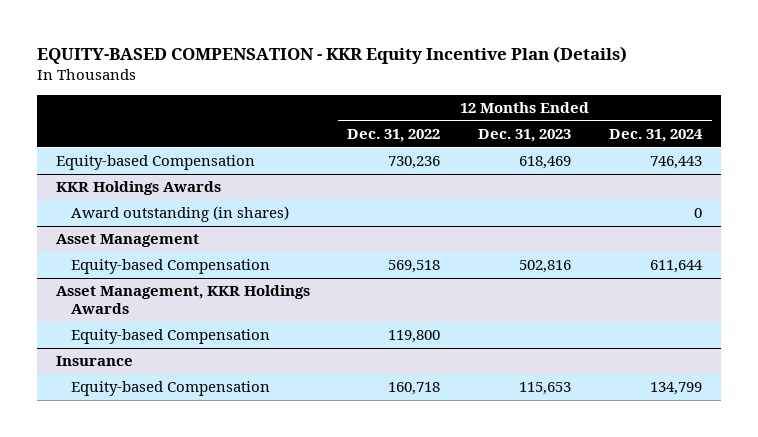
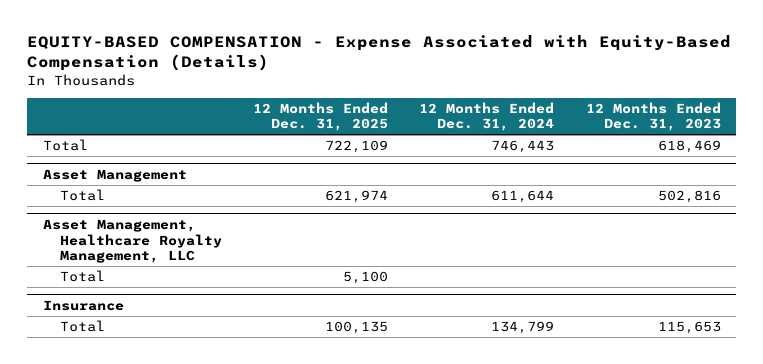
[36,45,627,64] EQUITY-BASED COMPENSATION - KKR Equity Incentive Plan (Details) -> [27,35,732,72] EQUITY-BASED COMPENSATION - Expense Associated with Equity-Based Compensation (Details)
[347,129,441,143] Dec. 31, 2022 -> none
none -> [252,101,388,132] 12 Months Ended Dec. 31, 2025
[55,181,221,196] KKR Holdings Awards -> none
[71,206,290,223] Award outstanding (in shares) -> none
[55,155,255,171] Equity-based Compensation -> [42,139,88,152] Total
[55,285,310,315] Asset Management, KKR Holdings Awards -> none
[71,259,271,275] Equity-based Compensation -> [59,189,105,202] Total
none -> [42,218,222,264] Asset Management, Healthcare Royalty Management, LLC
[71,329,271,345] Equity-based Compensation -> [59,270,105,283] Total
[71,381,271,397] Equity-based Compensation -> [59,320,105,333] Total

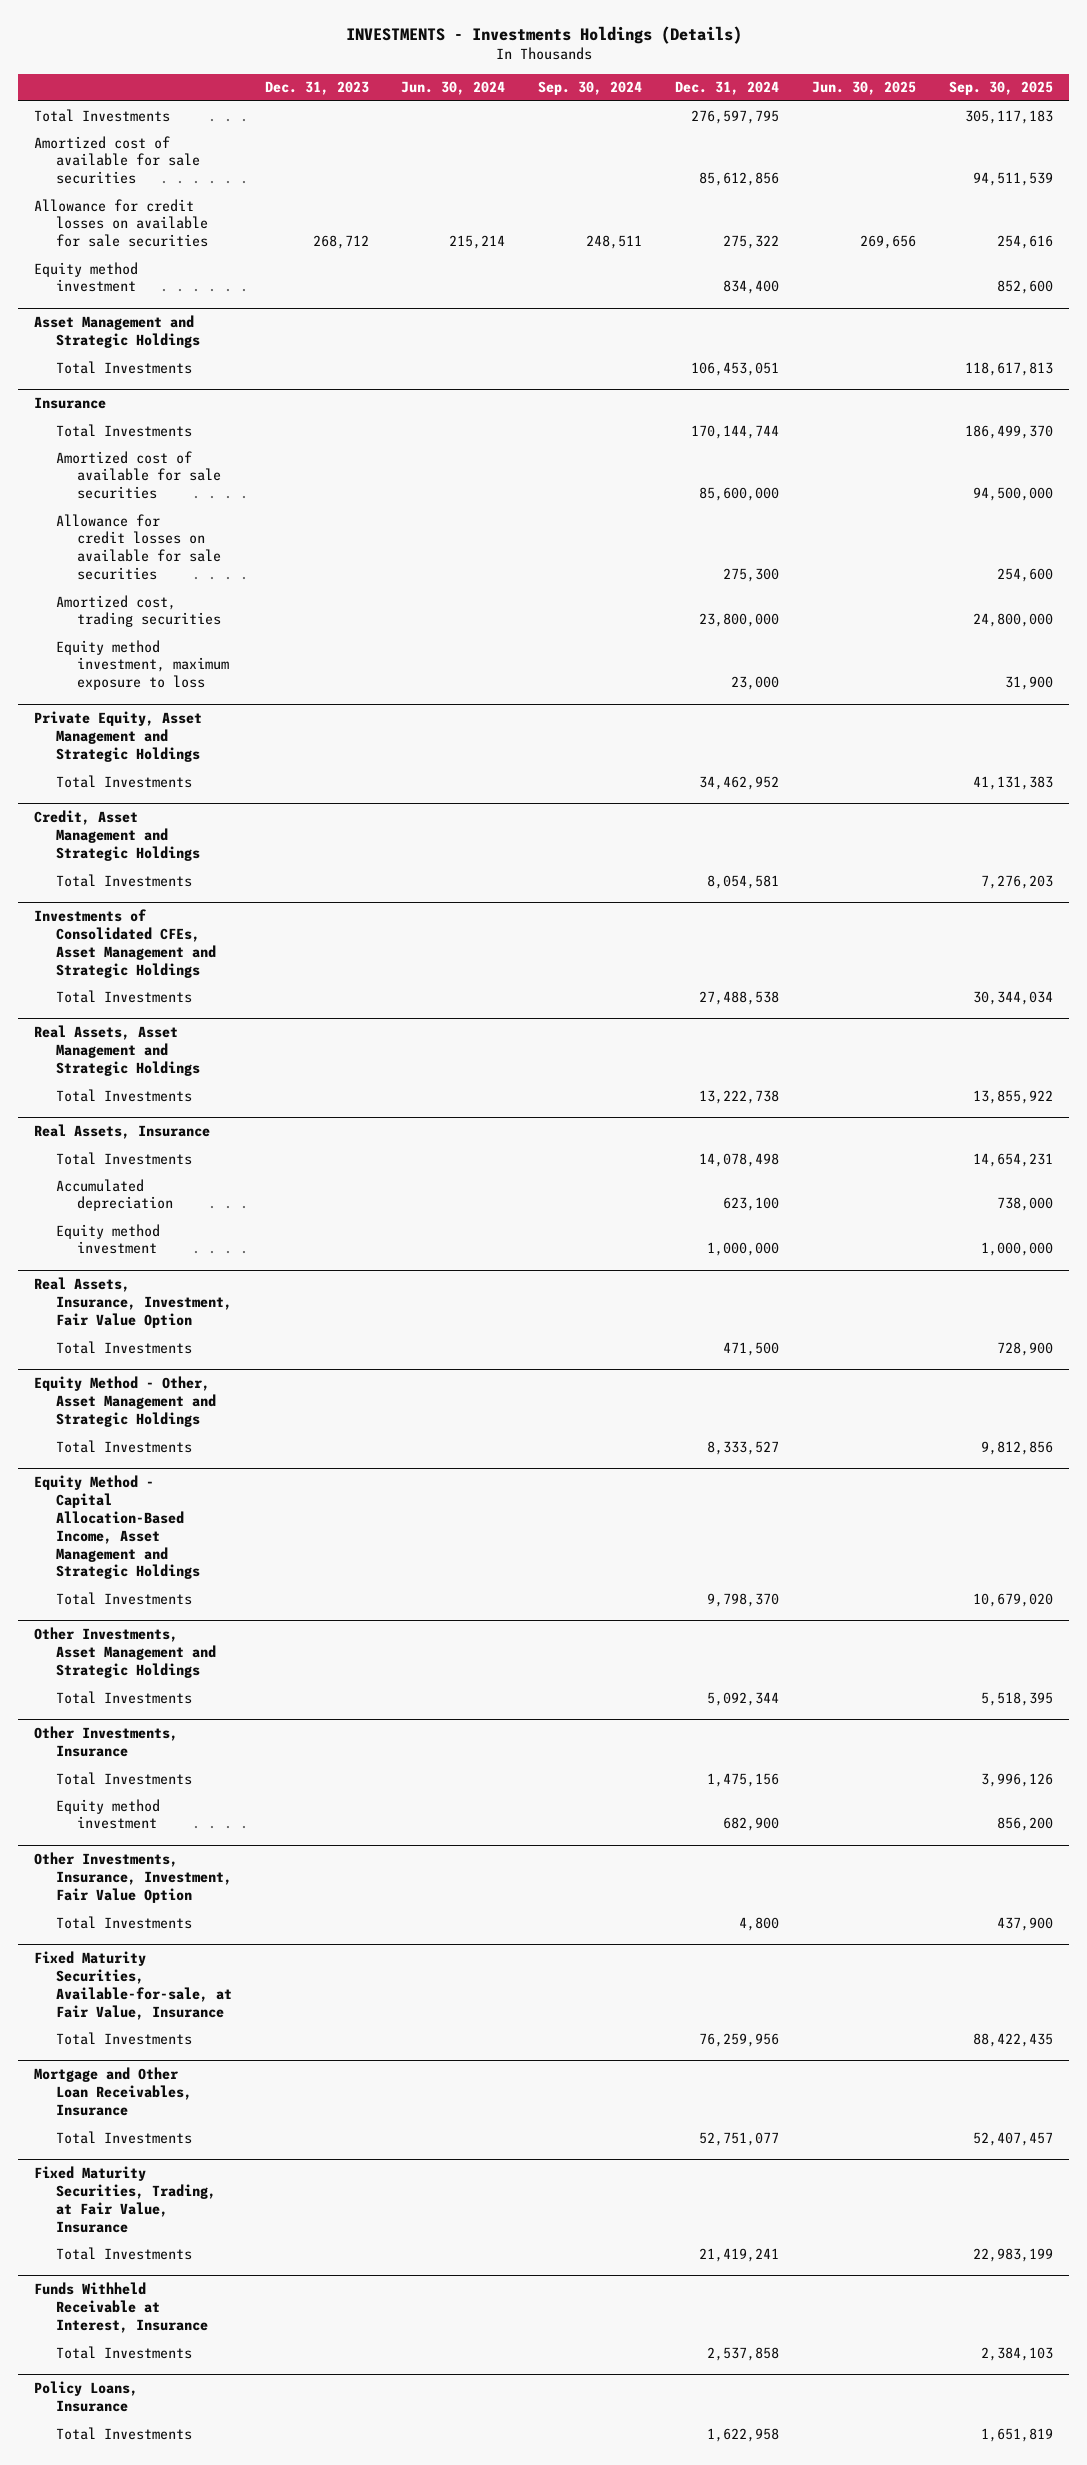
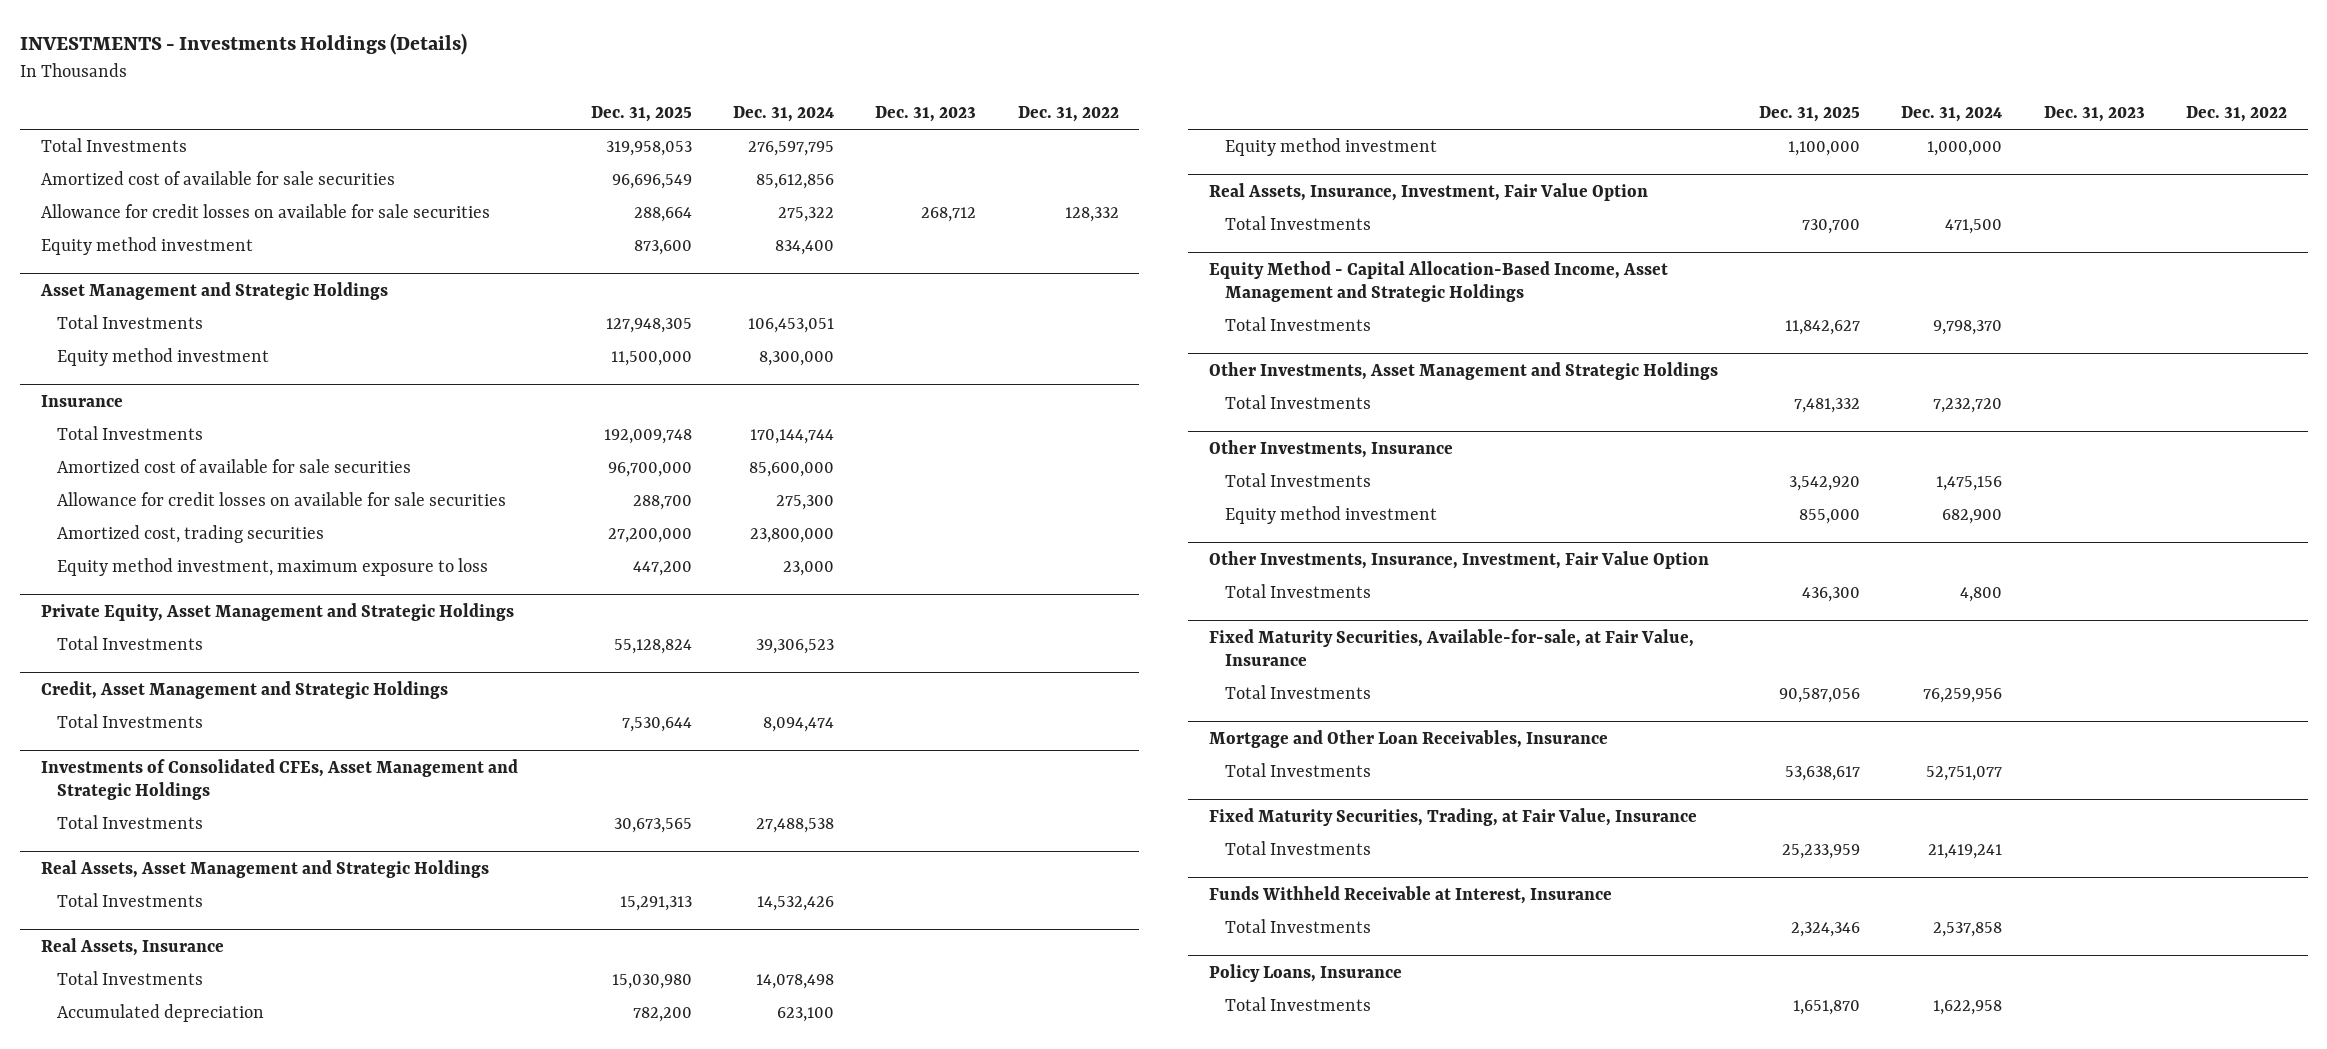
[401,81,506,96] Jun. 30, 2024 -> none
[538,81,643,96] Sep. 30, 2024 -> none
[812,81,917,96] Jun. 30, 2025 -> none
[948,81,1053,96] Sep. 30, 2025 -> none
none -> [590,106,692,123] Dec. 31, 2025
none -> [1017,106,1119,123] Dec. 31, 2022
none -> [56,348,269,367] Equity method investment
[699,775,780,790] 34,462,952 -> [756,639,835,655] 39,306,523
[707,874,780,889] 8,054,581 -> [763,717,835,733] 8,094,474
[699,1089,780,1104] 13,222,738 -> [757,896,835,912] 14,532,426
[34,1376,216,1428] Equity Method - Other, Asset Management and Strategic Holdings -> none
[55,1439,192,1453] Total Investments -> none
[707,1691,780,1706] 5,092,344 -> [1933,398,2003,414] 7,232,720

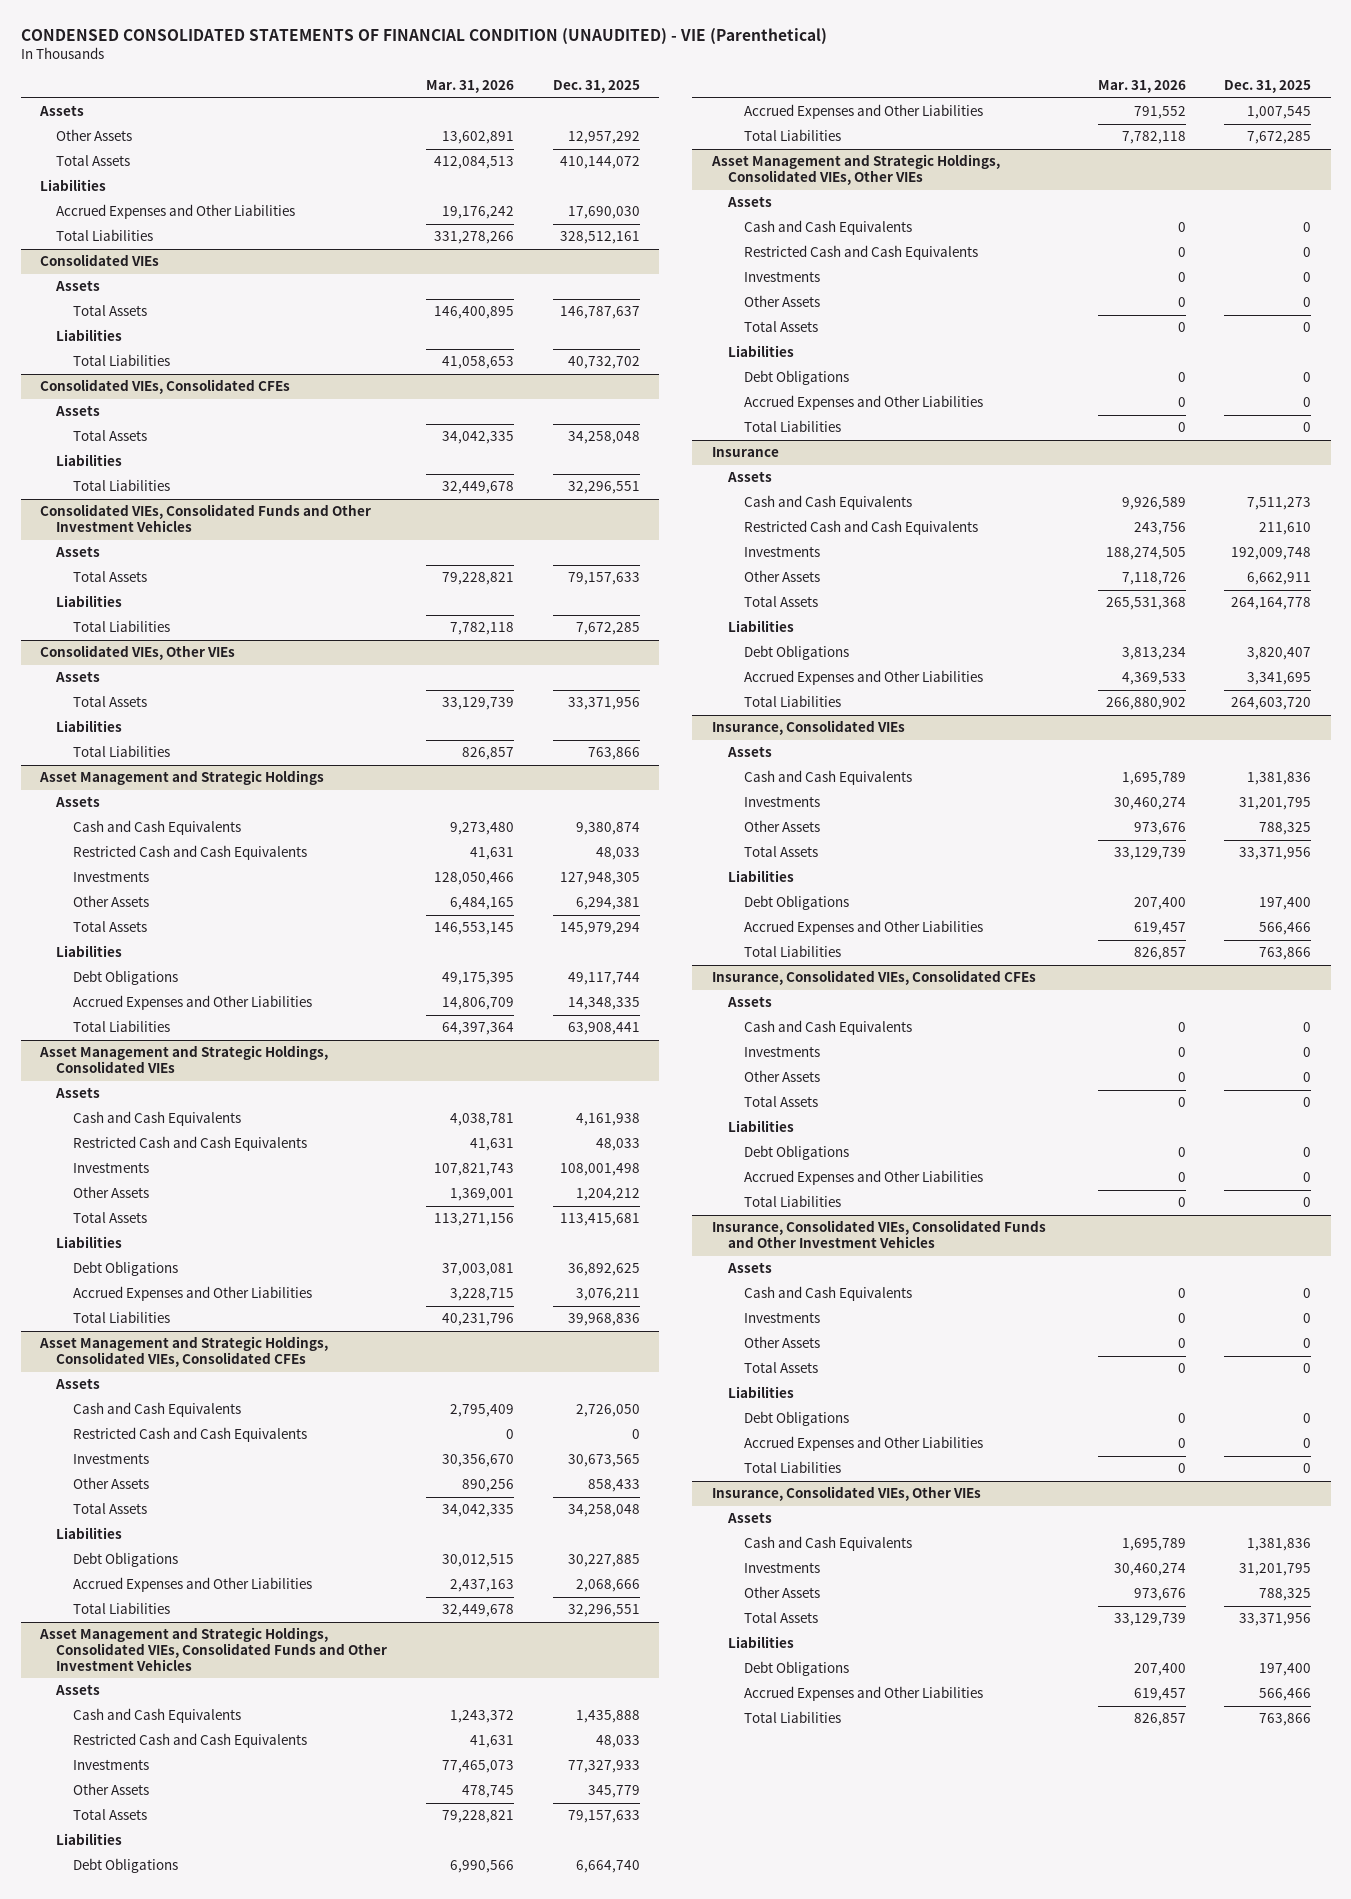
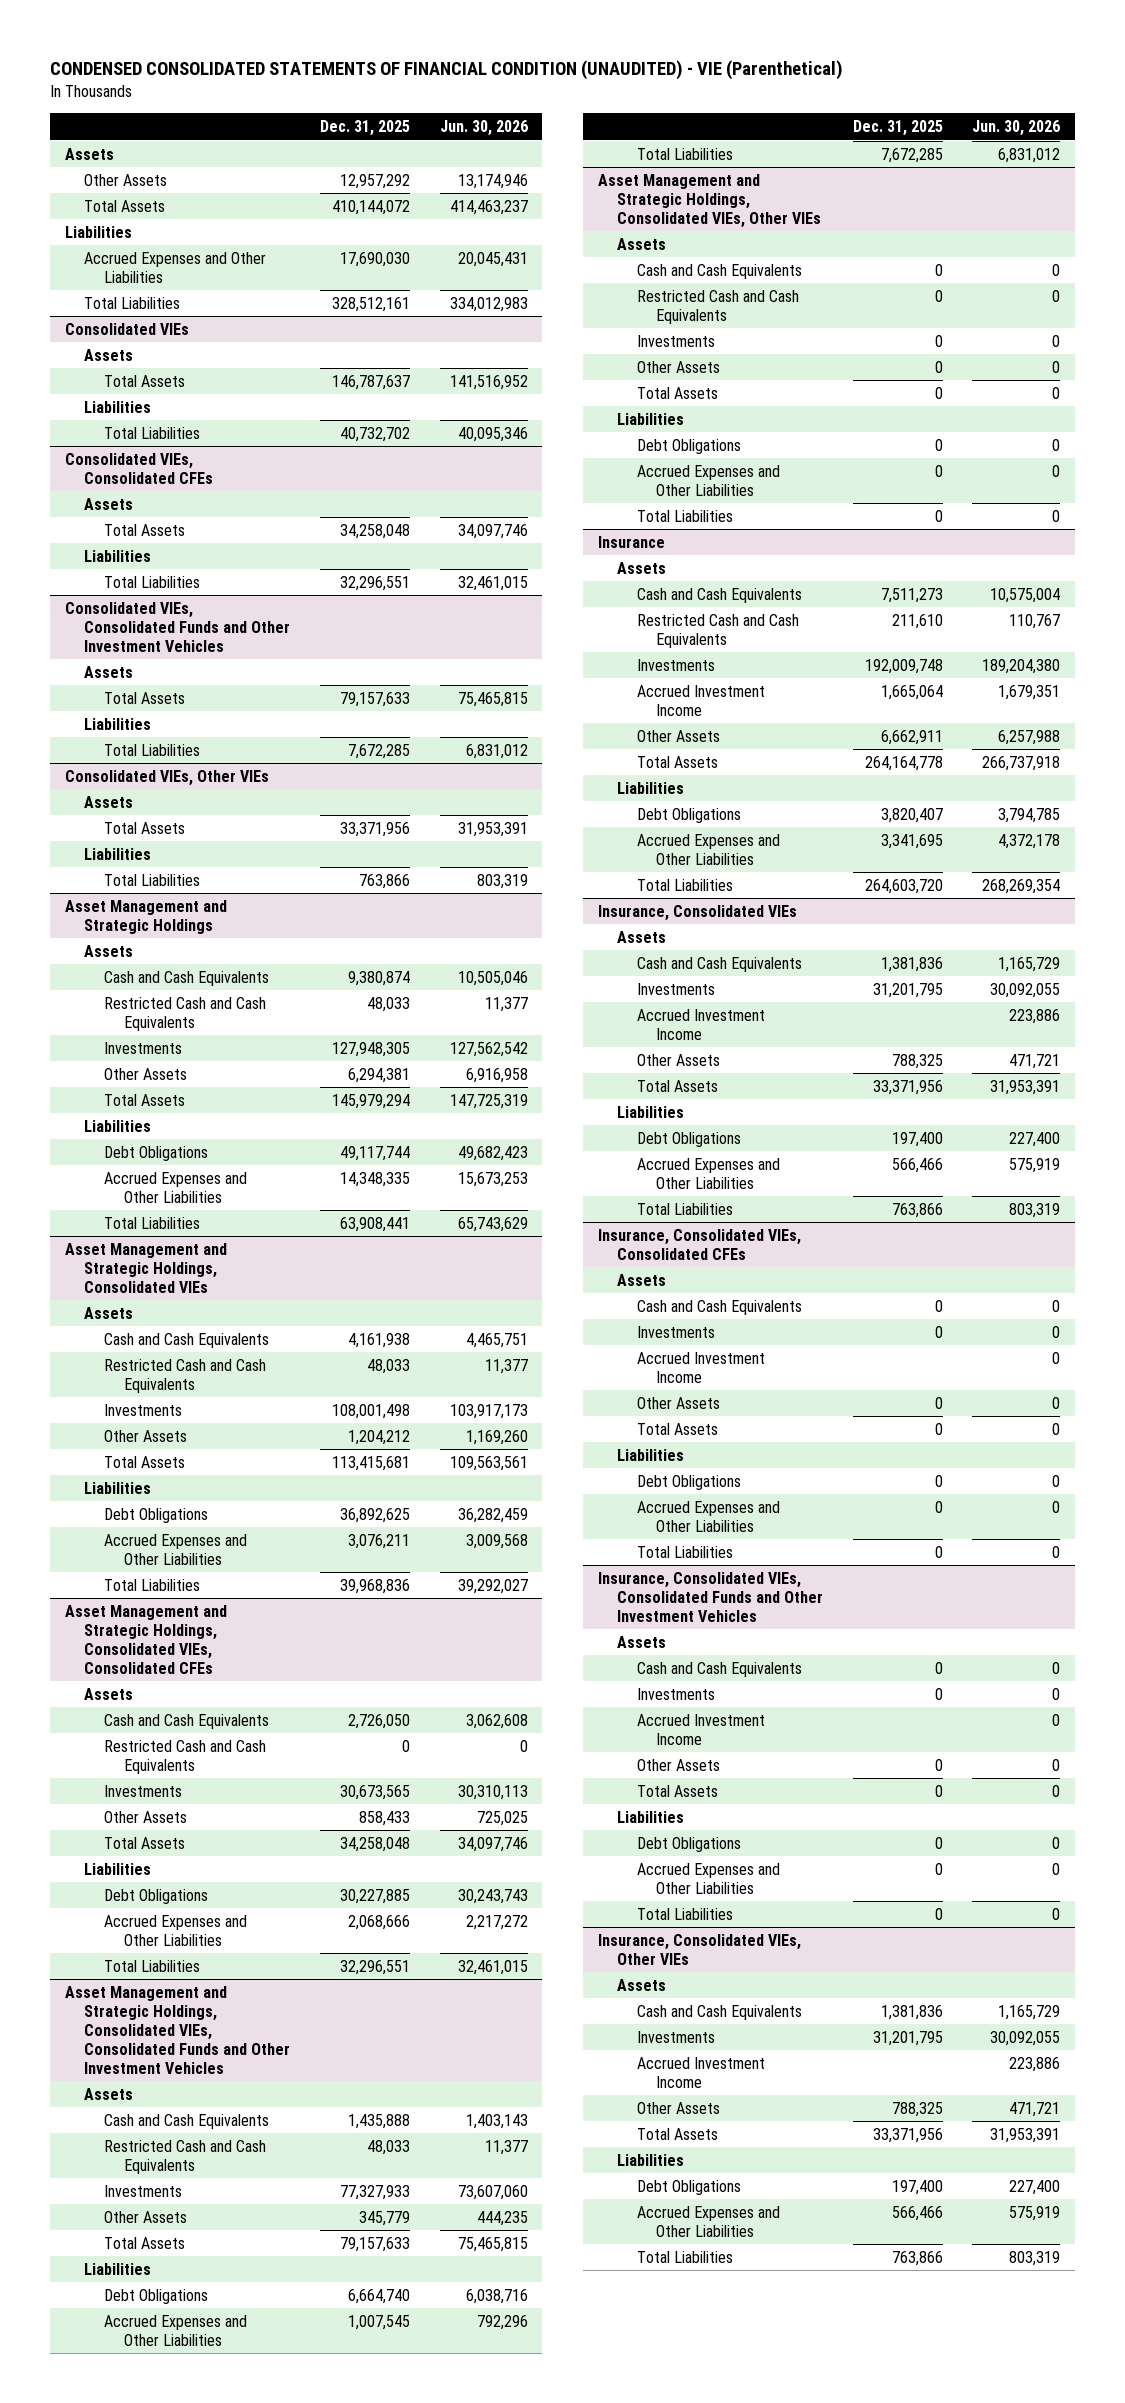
[426,80,515,94] Mar. 31, 2026 -> none
none -> [439,120,528,137] Jun. 30, 2026
none -> [636,684,765,716] Accrued Investment Income
none -> [636,1008,765,1040] Accrued Investment Income
none -> [636,1351,765,1383] Accrued Investment Income
none -> [636,1713,765,1745] Accrued Investment Income
none -> [636,2056,765,2088] Accrued Investment Income

